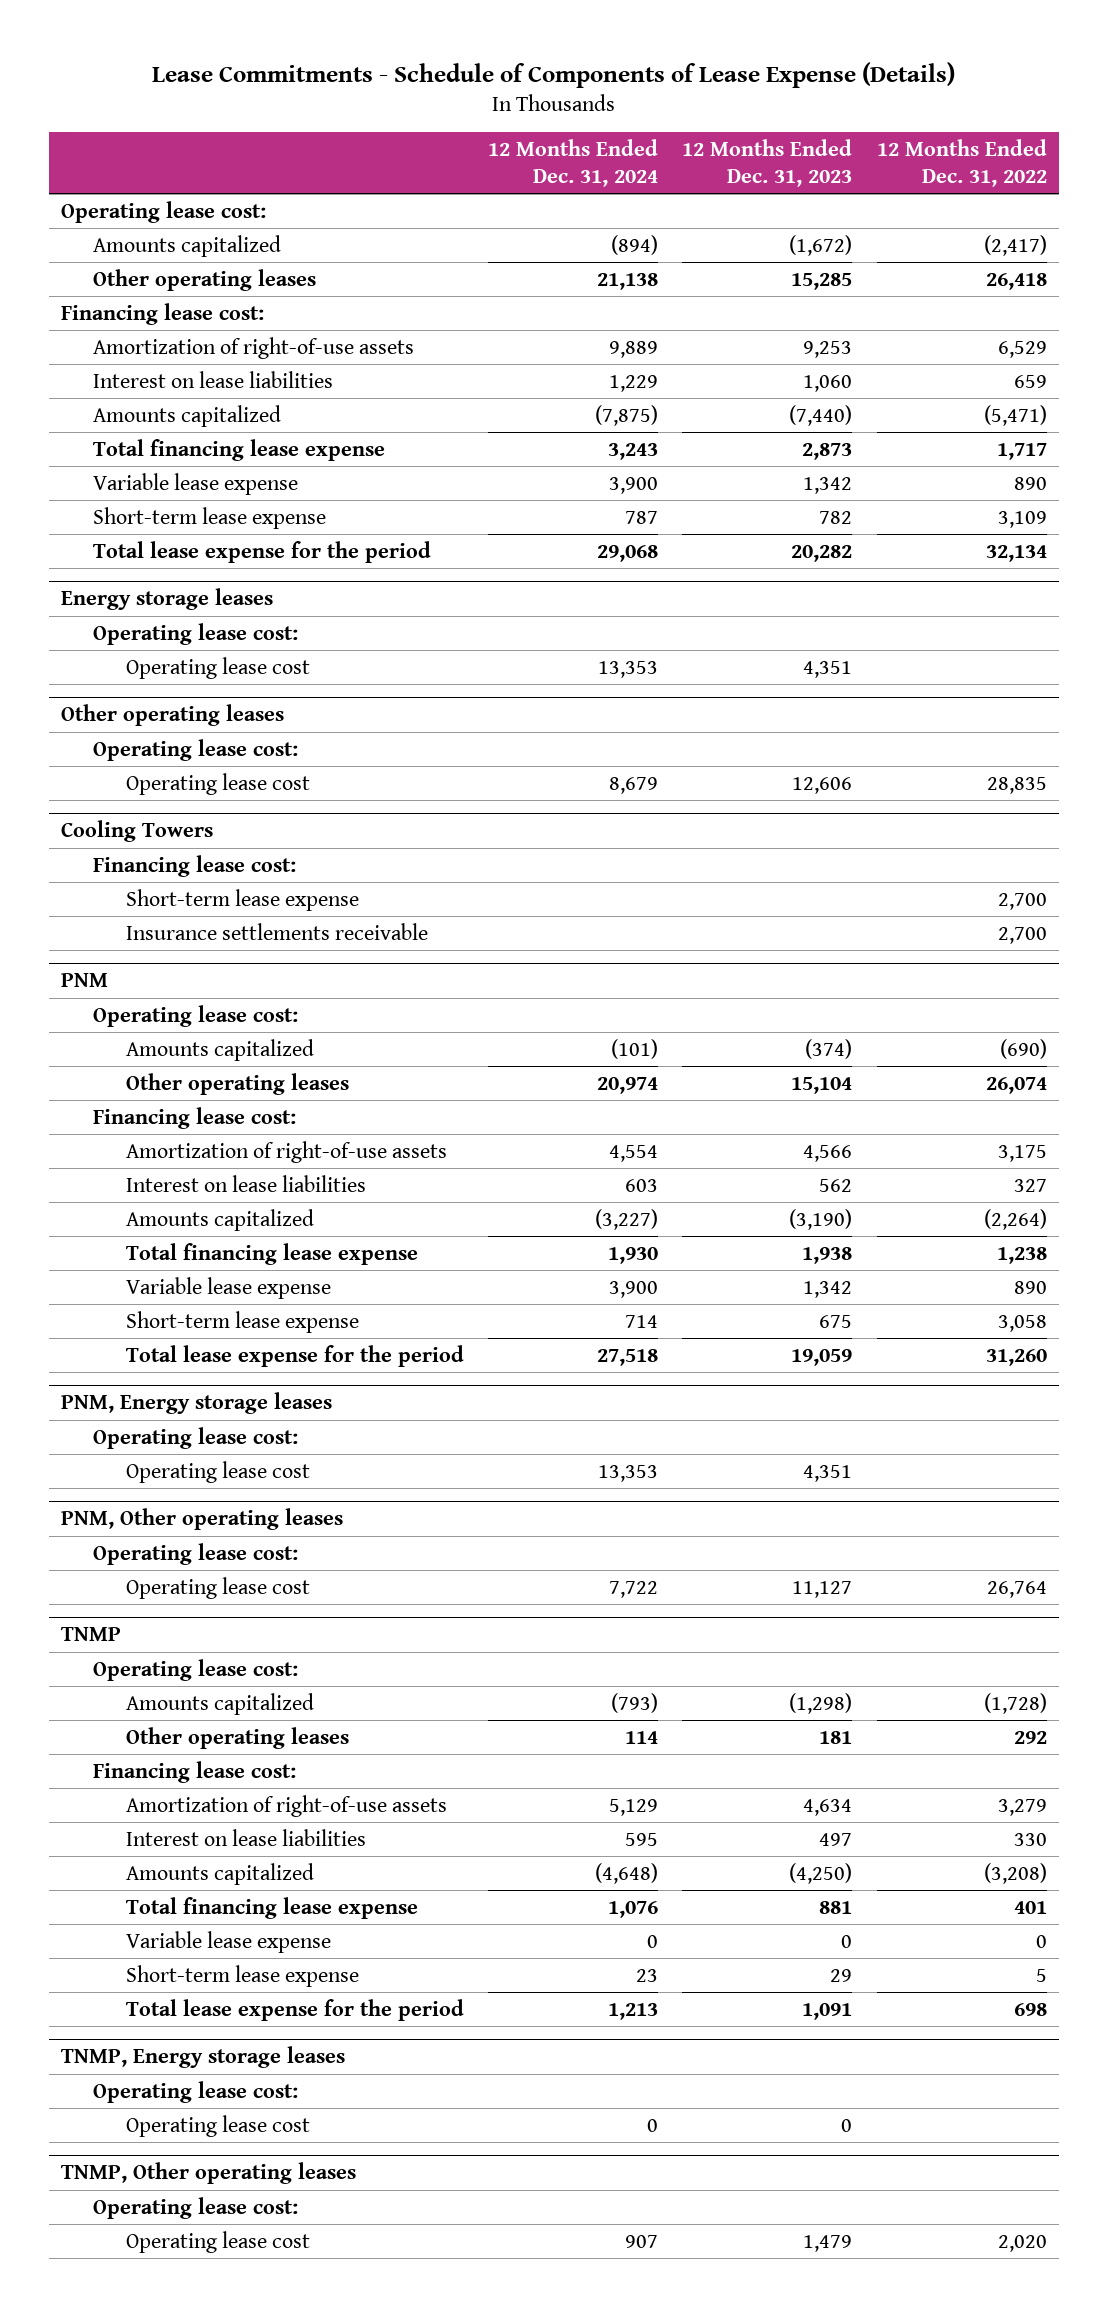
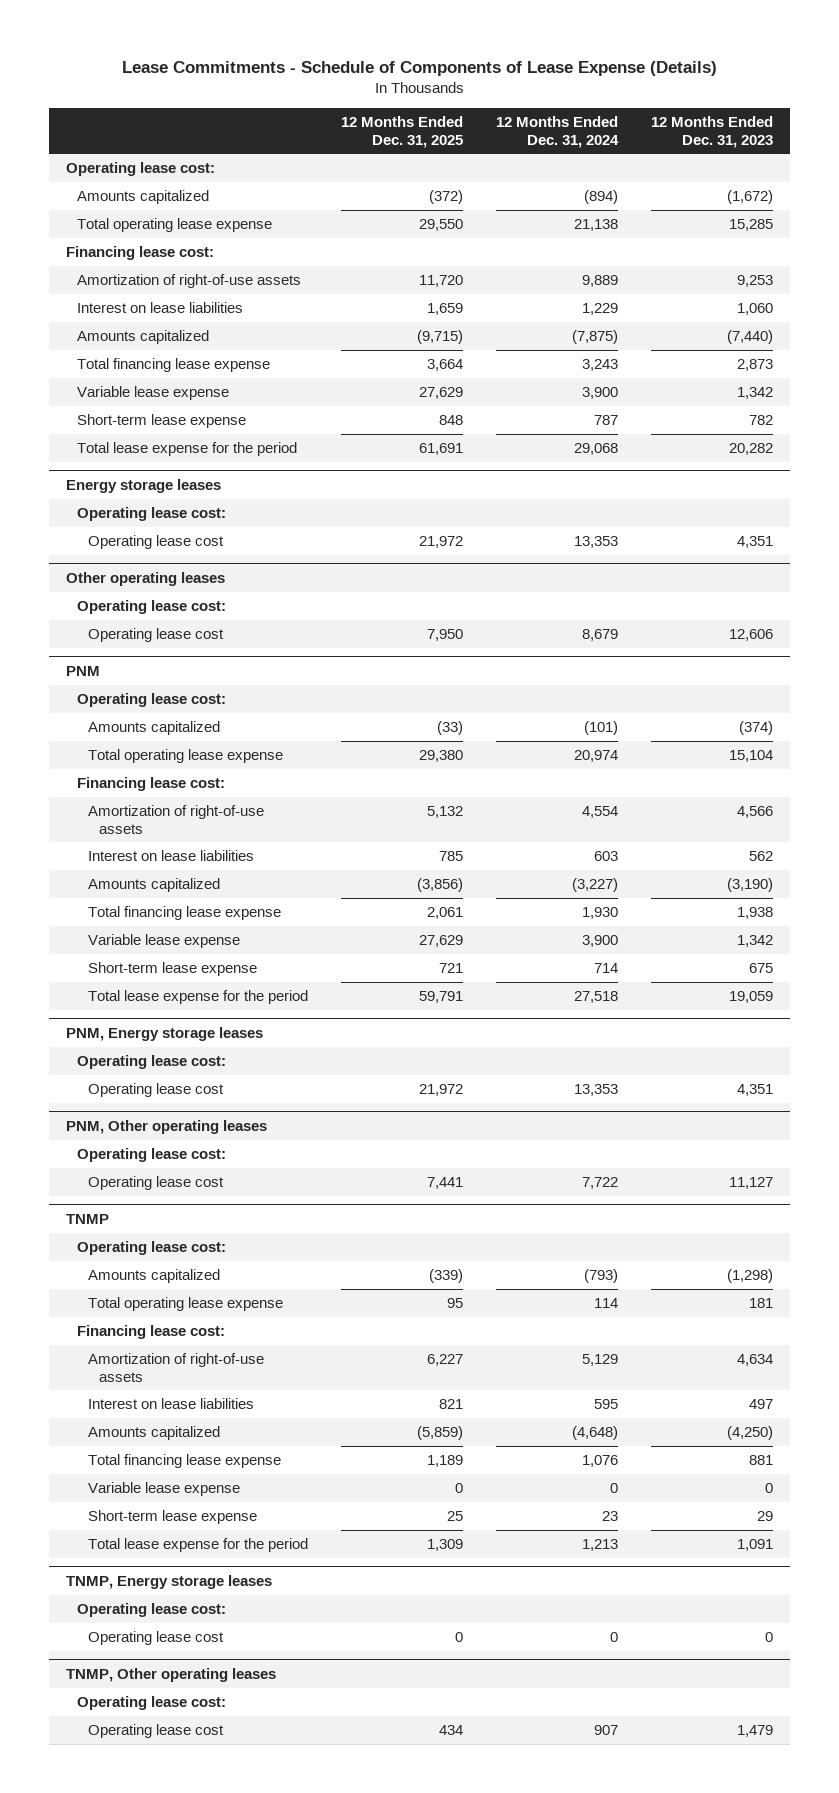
[876,138,1047,187] 12 Months Ended Dec. 31, 2022 -> none
none -> [341,115,464,148] 12 Months Ended Dec. 31, 2025
[93,268,317,291] Other operating leases -> [77,217,273,232] Total operating lease expense
[60,820,213,843] Cooling Towers -> none
[93,854,297,877] Financing lease cost: -> none
[125,888,359,911] Short-term lease expense -> none
[125,922,428,940] Insurance settlements receivable -> none
[125,1072,349,1095] Other operating leases -> [88,748,284,763] Total operating lease expense
[125,1726,349,1749] Other operating leases -> [88,1296,284,1311] Total operating lease expense

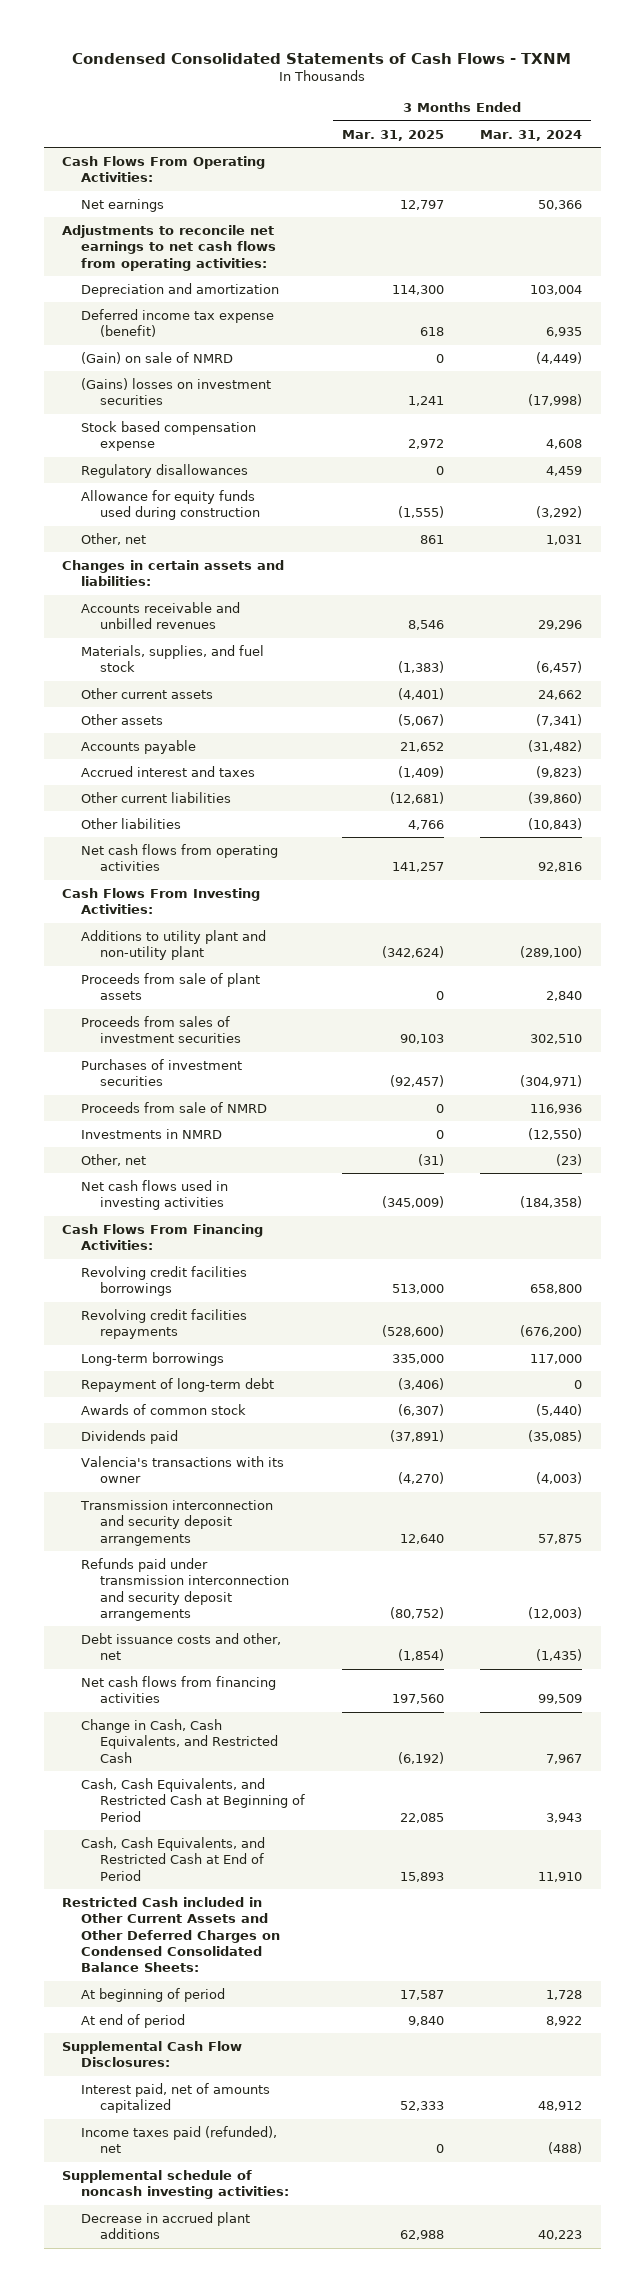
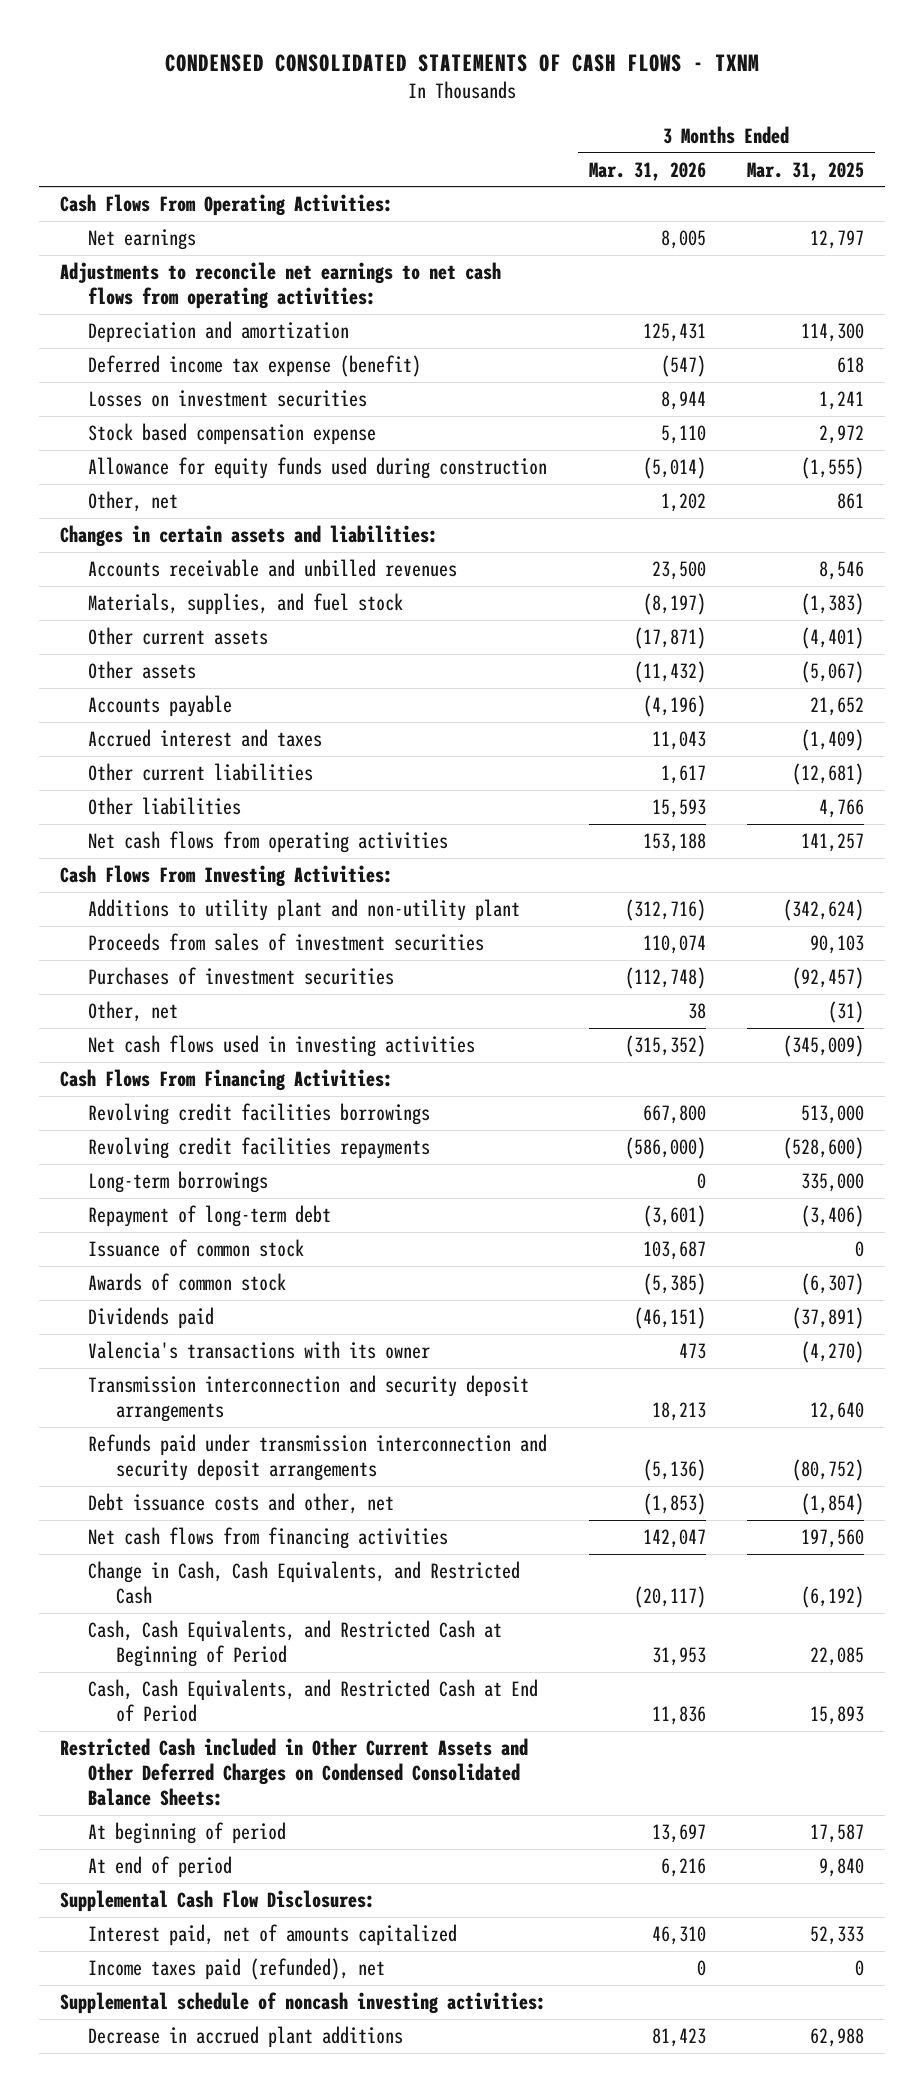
[72,52,572,64] Condensed Consolidated Statements of Cash Flows - TXNM -> [165,53,760,72] CONDENSED CONSOLIDATED STATEMENTS OF CASH FLOWS - TXNM
[480,129,583,141] Mar. 31, 2024 -> none
none -> [588,161,706,181] Mar. 31, 2026
[81,351,234,364] (Gain) on sale of NMRD -> none
[81,377,272,406] (Gains) losses on investment securities -> [87,390,367,408] Losses on investment securities
[81,463,249,478] Regulatory disallowances -> none
[81,972,261,1001] Proceeds from sale of plant assets -> none
[81,1101,268,1113] Proceeds from sale of NMRD -> none
[81,1128,223,1139] Investments in NMRD -> none
none -> [87,1239,304,1258] Issuance of common stock

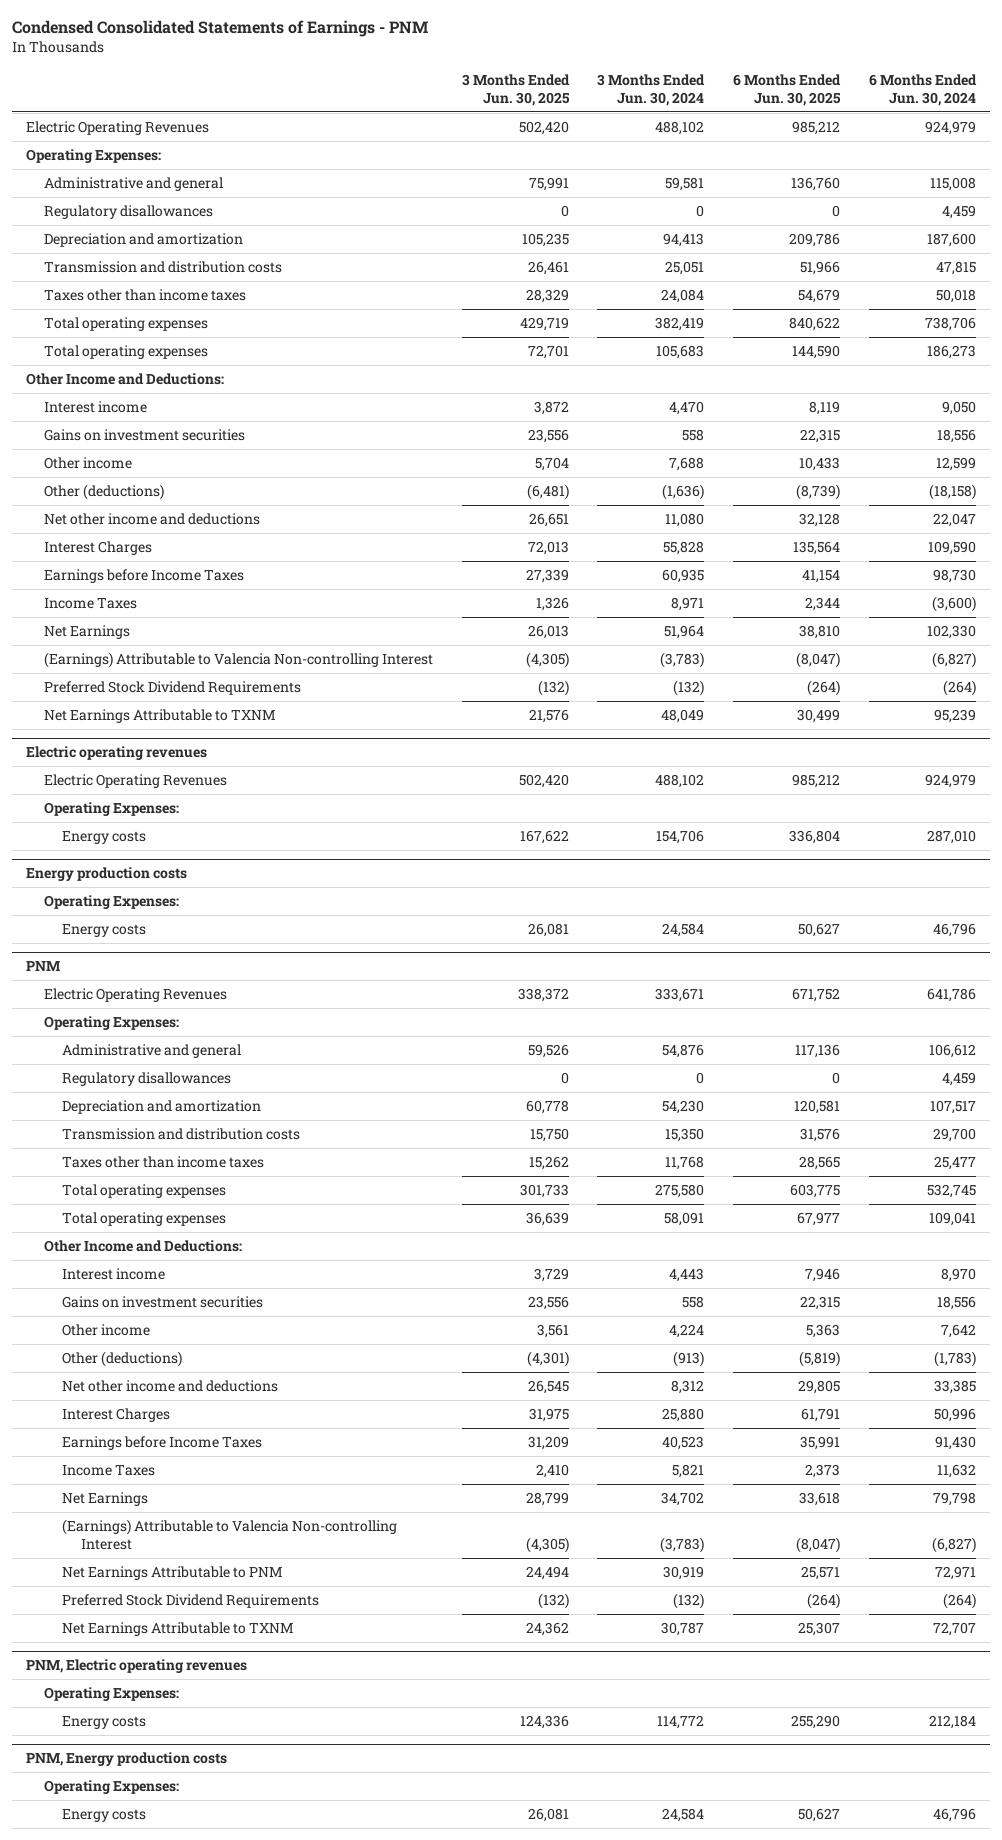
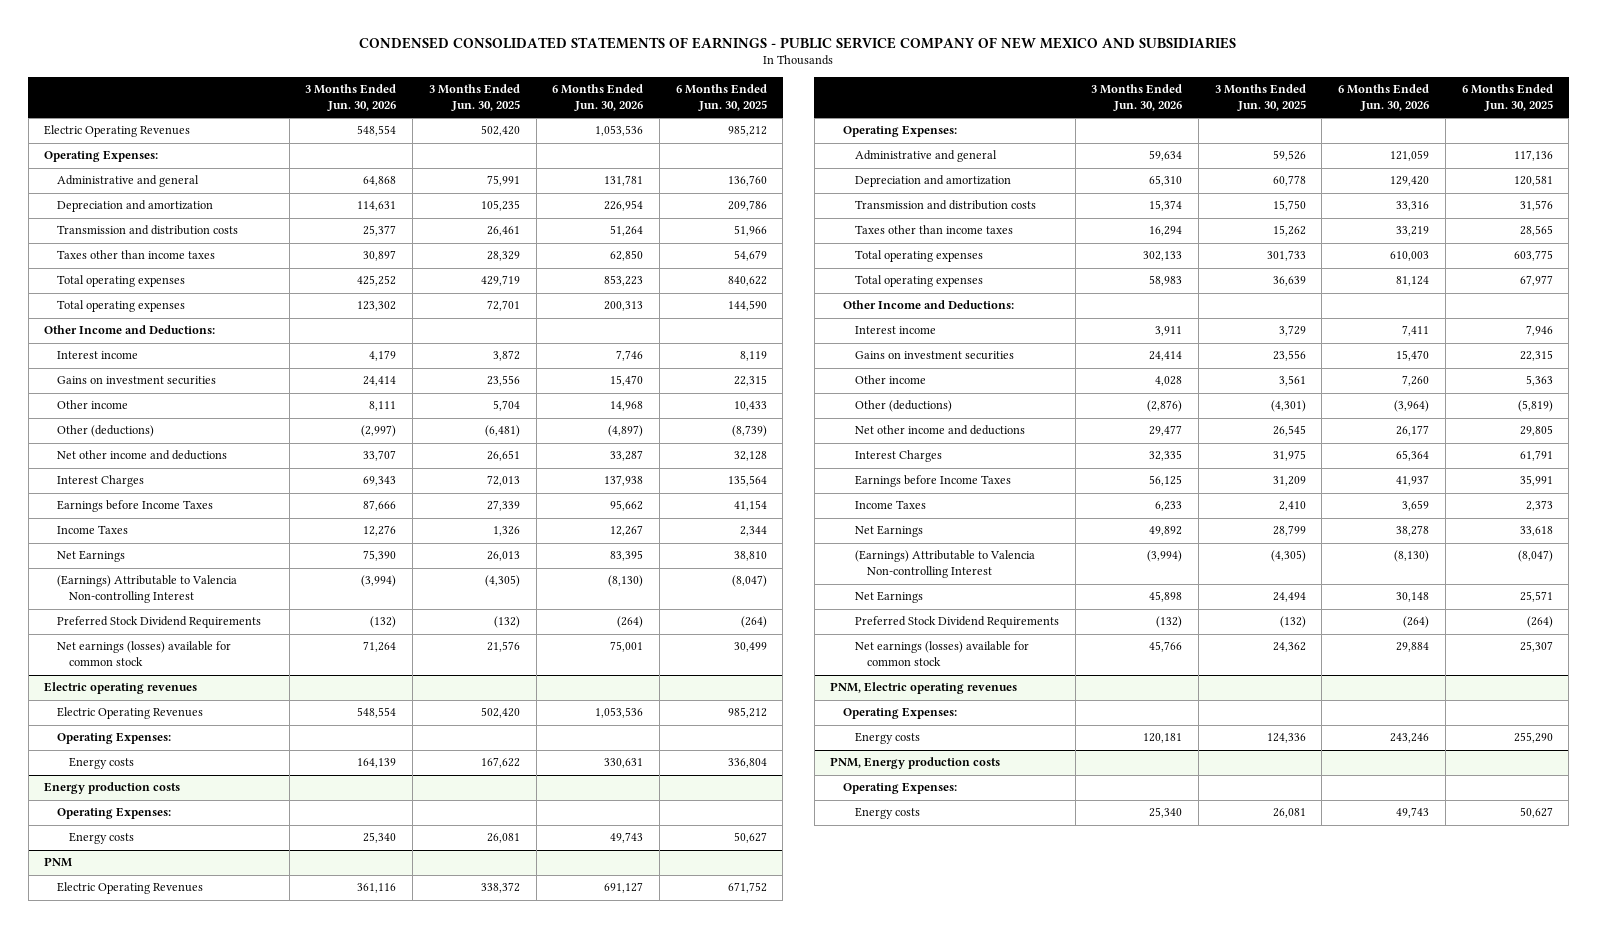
[11,20,428,38] Condensed Consolidated Statements of Earnings - PNM -> [359,36,1237,49] CONDENSED CONSOLIDATED STATEMENTS OF EARNINGS - PUBLIC SERVICE COMPANY OF NEW MEXICO AND SUBSIDIARIES
[597,73,706,107] 3 Months Ended Jun. 30, 2024 -> none
[868,73,977,107] 6 Months Ended Jun. 30, 2024 -> none
none -> [305,84,397,112] 3 Months Ended Jun. 30, 2026
none -> [552,84,644,112] 6 Months Ended Jun. 30, 2026
[44,204,214,219] Regulatory disallowances -> none
[44,708,277,723] Net Earnings Attributable to TXNM -> [56,641,231,667] Net earnings (losses) available for common stock
[62,1071,232,1086] Regulatory disallowances -> none
[62,1565,284,1580] Net Earnings Attributable to PNM -> [854,591,923,604] Net Earnings
[62,1621,295,1636] Net Earnings Attributable to TXNM -> [854,641,1029,667] Net earnings (losses) available for common stock

